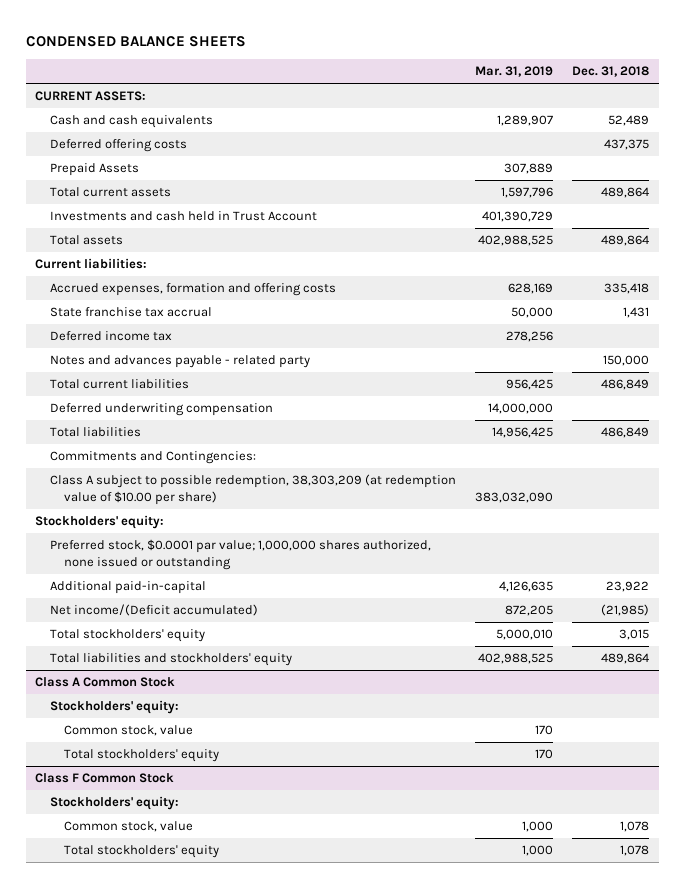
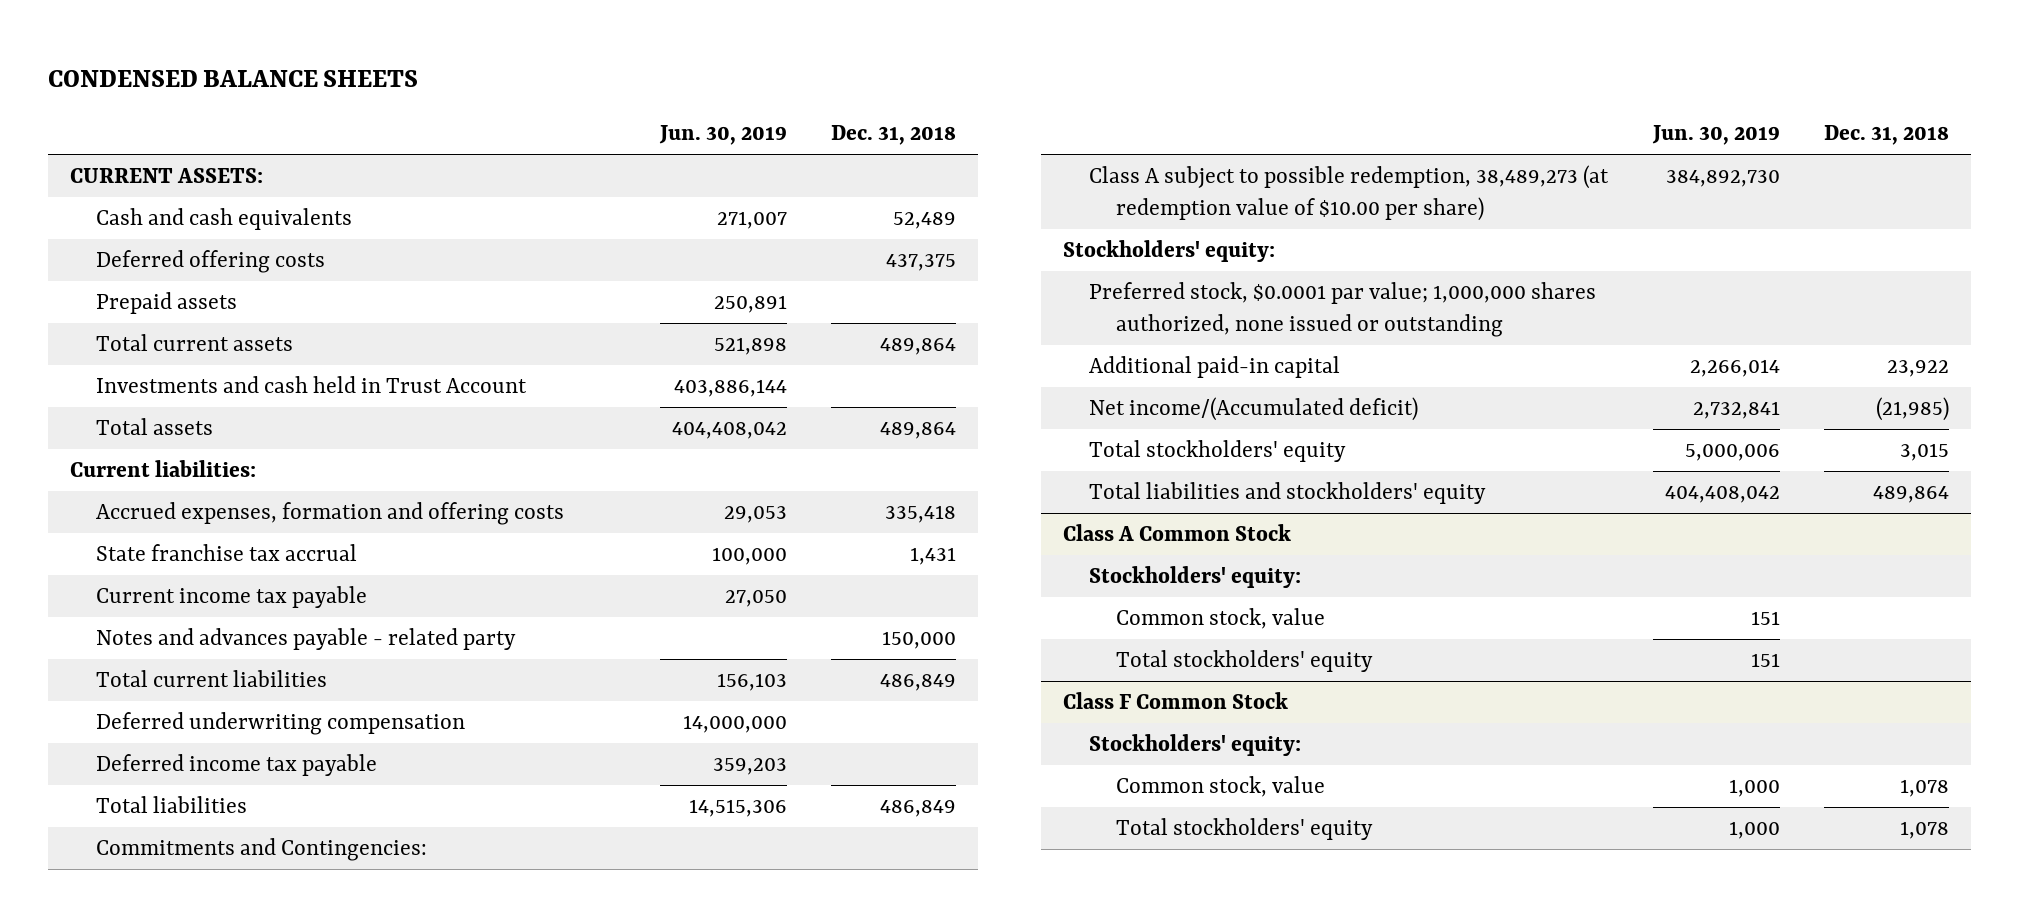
[474,65,553,77] Mar. 31, 2019 -> none
none -> [658,124,787,145] Jun. 30, 2019
[49,163,139,177] Prepaid Assets -> [96,292,238,315] Prepaid assets
[49,331,172,342] Deferred income tax -> none
none -> [96,586,368,609] Current income tax payable
none -> [96,754,378,777] Deferred income tax payable
[49,474,456,505] Class A subject to possible redemption, 38,303,209 (at redemption value of $10.00 per share) -> [1089,165,1610,222] Class A subject to possible redemption, 38,489,273 (at redemption value of $10.00 per share)
[49,581,206,595] Additional paid-in-capital -> [1089,356,1341,379] Additional paid-in capital
[49,604,258,617] Net income/(Deficit accumulated) -> [1089,397,1419,422] Net income/(Accumulated deficit)

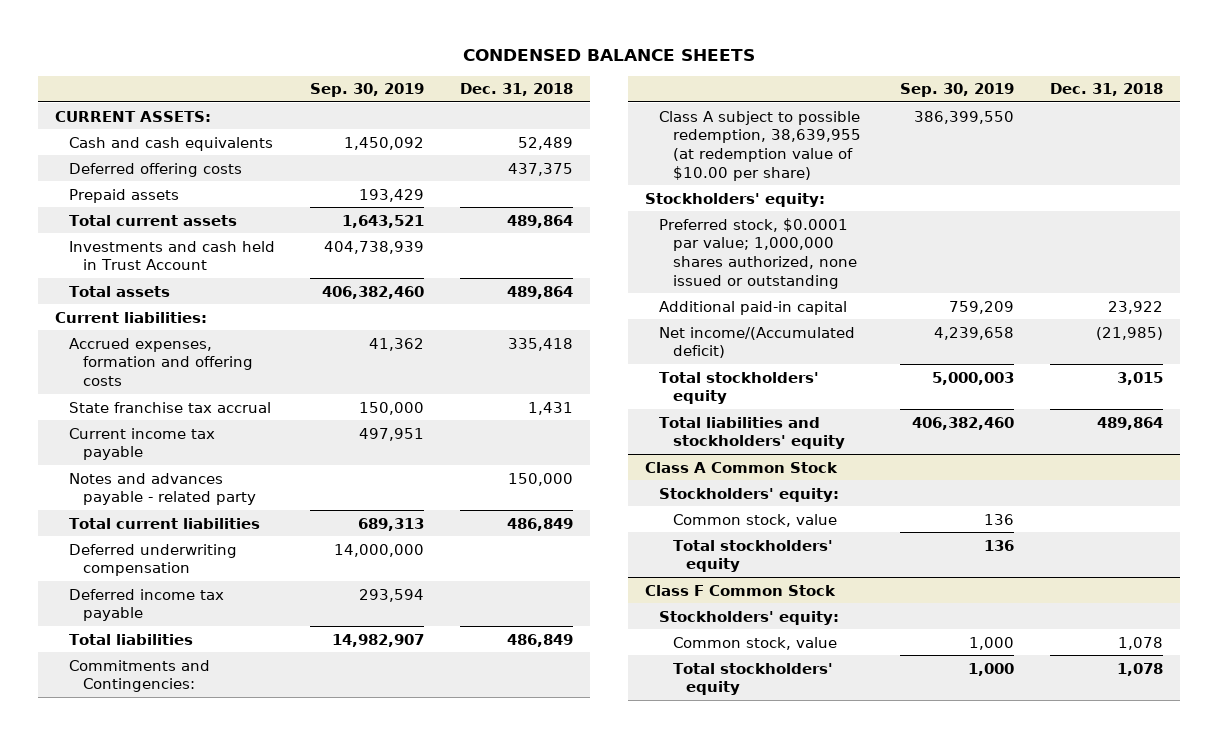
[658,124,787,145] Jun. 30, 2019 -> none
none -> [310,83,425,98] Sep. 30, 2019
[1089,165,1610,222] Class A subject to possible redemption, 38,489,273 (at redemption value of $10.00 per share) -> [658,110,861,181] Class A subject to possible redemption, 38,639,955 (at redemption value of $10.00 per share)

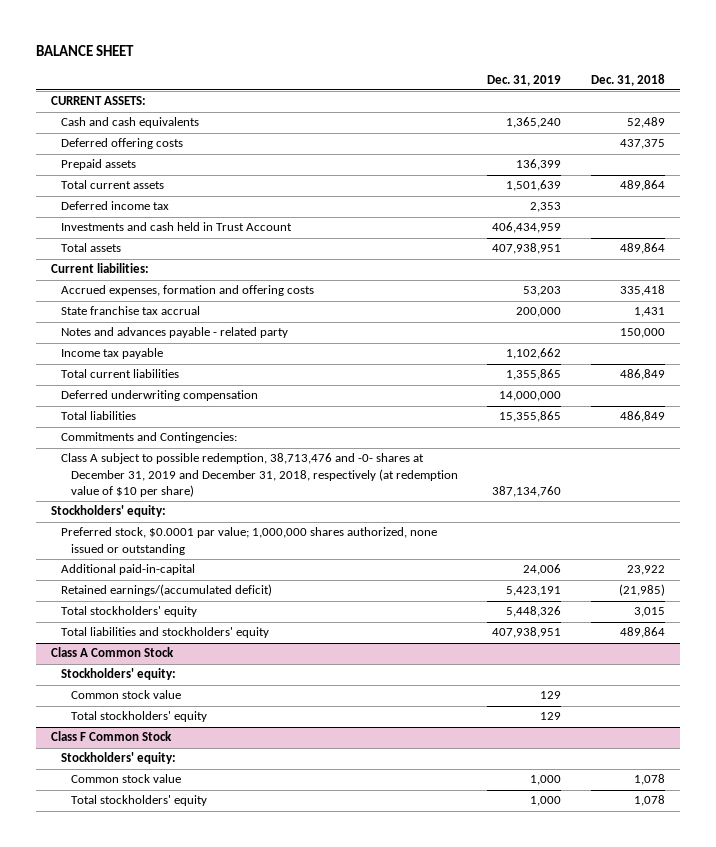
[463,48,756,61] CONDENSED BALANCE SHEETS -> [36,45,135,57] BALANCE SHEET
[310,83,425,98] Sep. 30, 2019 -> none
none -> [487,74,562,86] Dec. 31, 2019
none -> [61,201,170,211] Deferred income tax
[68,427,215,461] Current income tax payable -> none
none -> [61,348,164,360] Income tax payable
[68,588,224,622] Deferred income tax payable -> none
[658,110,861,181] Class A subject to possible redemption, 38,639,955 (at redemption value of $10.00 per share) -> [61,453,458,498] Class A subject to possible redemption, 38,713,476 and -0- shares at December 31, 2019 and December 31, 2018, respectively (at redemption value of $10 per share)
[658,300,847,315] Additional paid-in capital -> [61,564,196,576] Additional paid-in-capital
[658,326,855,359] Net income/(Accumulated deficit) -> [61,584,273,597] Retained earnings/(accumulated deficit)
[672,513,837,527] Common stock, value -> [70,690,181,700] Common stock value
[672,636,837,650] Common stock, value -> [70,774,181,784] Common stock value

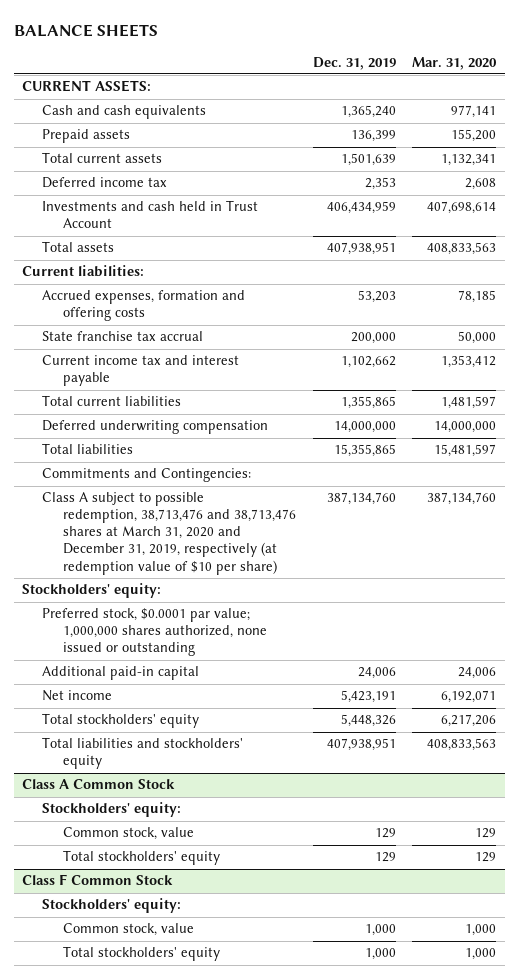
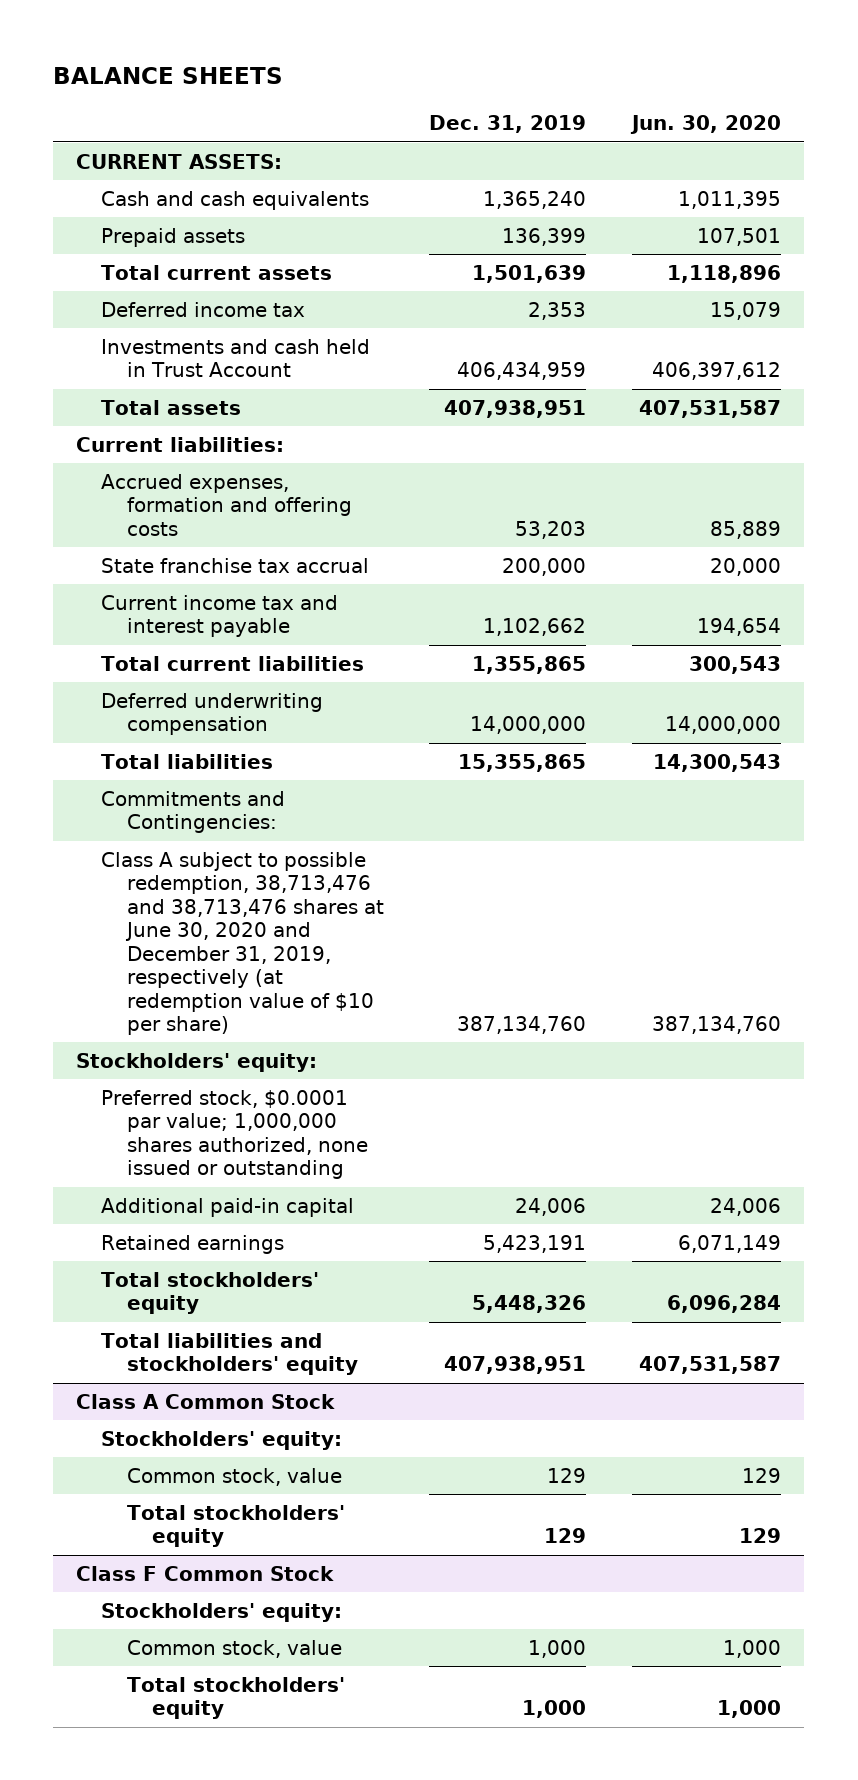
[412,56,498,70] Mar. 31, 2020 -> none
none -> [630,115,782,135] Jun. 30, 2020
[42,492,296,575] Class A subject to possible redemption, 38,713,476 and 38,713,476 shares at March 31, 2020 and December 31, 2019, respectively (at redemption value of $10 per share) -> [101,851,384,1036] Class A subject to possible redemption, 38,713,476 and 38,713,476 shares at June 30, 2020 and December 31, 2019, respectively (at redemption value of $10 per share)
[42,690,113,702] Net income -> [101,1234,285,1254] Retained earnings

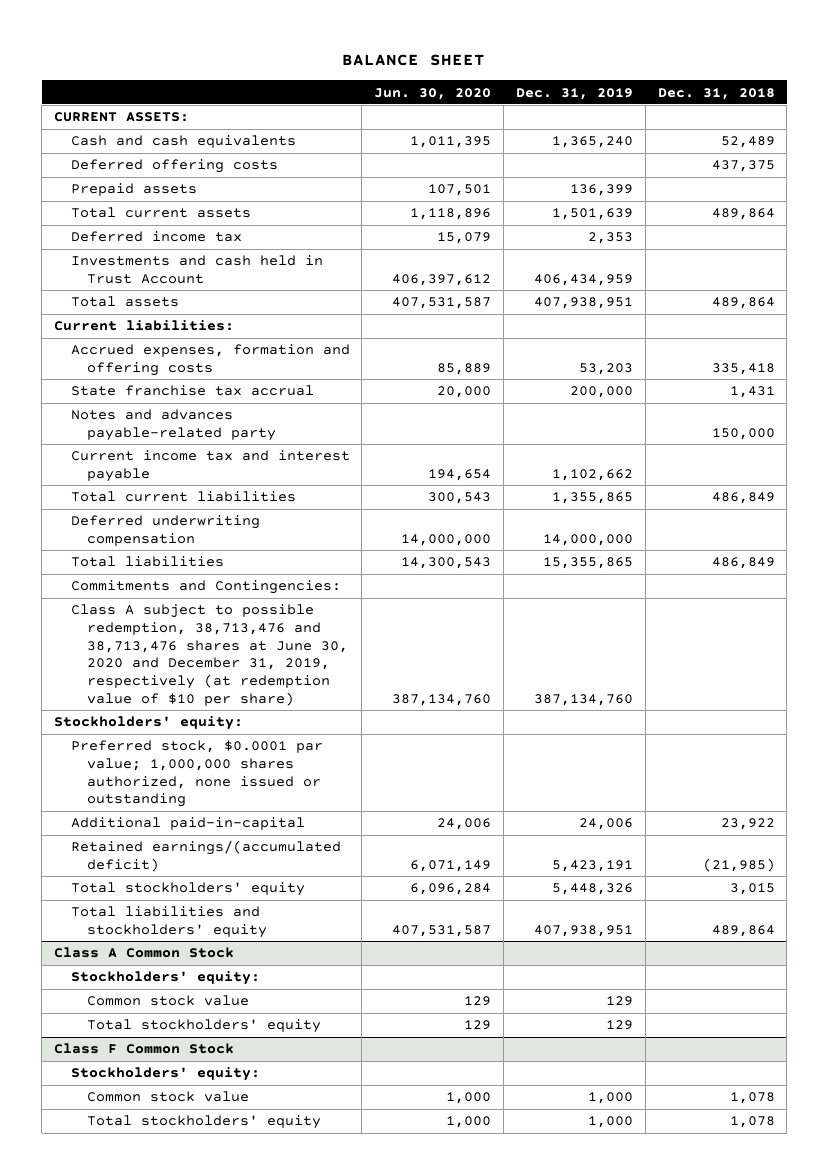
[53,67,284,85] BALANCE SHEETS -> [342,54,486,67] BALANCE SHEET
none -> [657,87,775,100] Dec. 31, 2018
none -> [70,159,278,174] Deferred offering costs
none -> [70,409,276,441] Notes and advances payable-related party
[101,1197,355,1217] Additional paid-in capital -> [70,817,305,831] Additional paid-in-capital
[101,1234,285,1254] Retained earnings -> [70,840,341,872] Retained earnings/(accumulated deficit)
[126,1467,342,1486] Common stock, value -> [86,995,249,1007] Common stock value
[126,1639,342,1658] Common stock, value -> [86,1091,249,1103] Common stock value

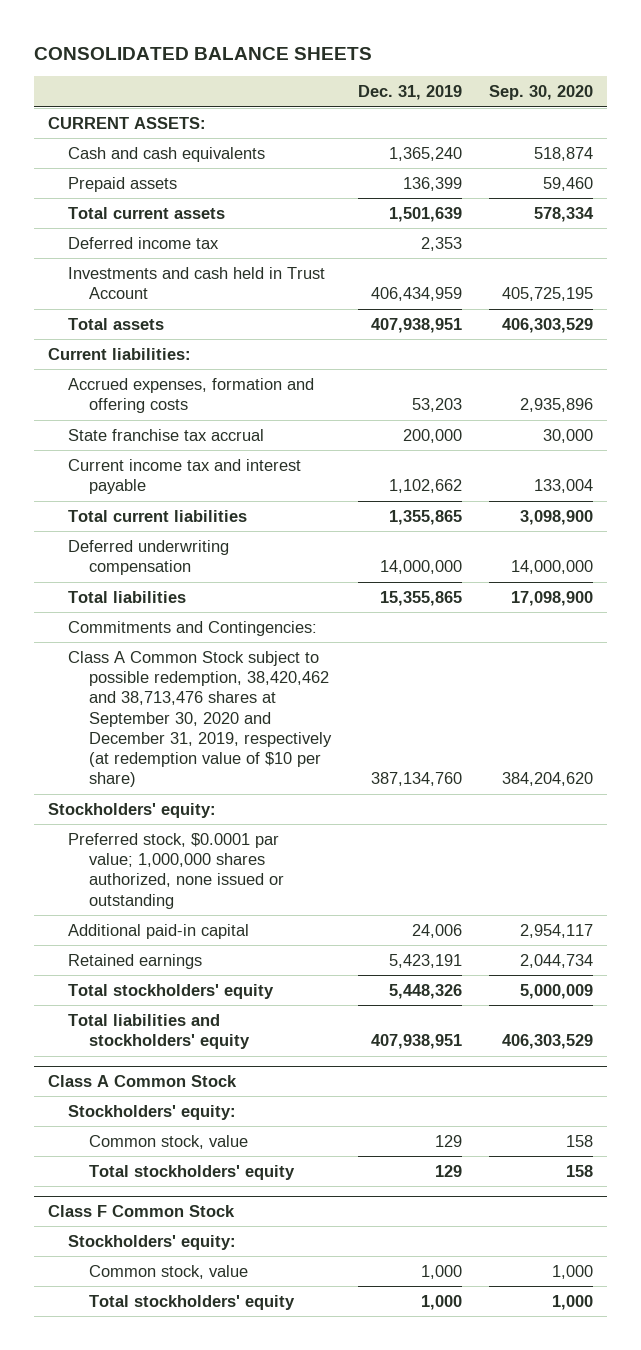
[342,54,486,67] BALANCE SHEET -> [34,46,373,60] CONSOLIDATED BALANCE SHEETS
[374,87,492,100] Jun. 30, 2020 -> none
[657,87,775,100] Dec. 31, 2018 -> none
none -> [489,85,594,101] Sep. 30, 2020
[70,159,278,174] Deferred offering costs -> none
[70,409,276,441] Notes and advances payable-related party -> none
[70,604,348,706] Class A subject to possible redemption, 38,713,476 and 38,713,476 shares at June 30, 2020 and December 31, 2019, respectively (at redemption value of $10 per share) -> [68,650,333,788] Class A Common Stock subject to possible redemption, 38,420,462 and 38,713,476 shares at September 30, 2020 and December 31, 2019, respectively (at redemption value of $10 per share)
[70,817,305,831] Additional paid-in-capital -> [68,923,250,939] Additional paid-in capital
[70,840,341,872] Retained earnings/(accumulated deficit) -> [68,953,203,969] Retained earnings
[86,995,249,1007] Common stock value -> [89,1134,249,1149] Common stock, value
[86,1091,249,1103] Common stock value -> [89,1264,249,1279] Common stock, value

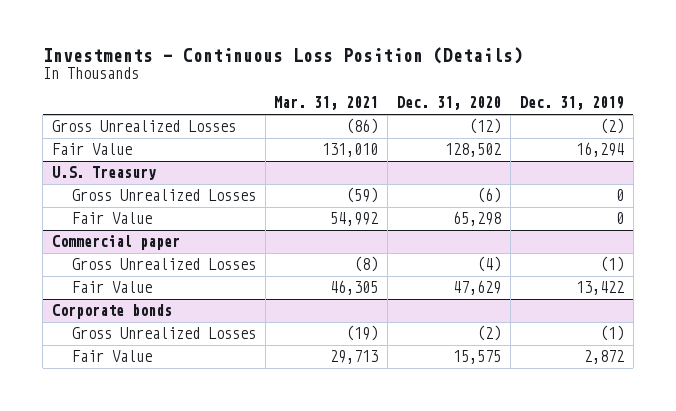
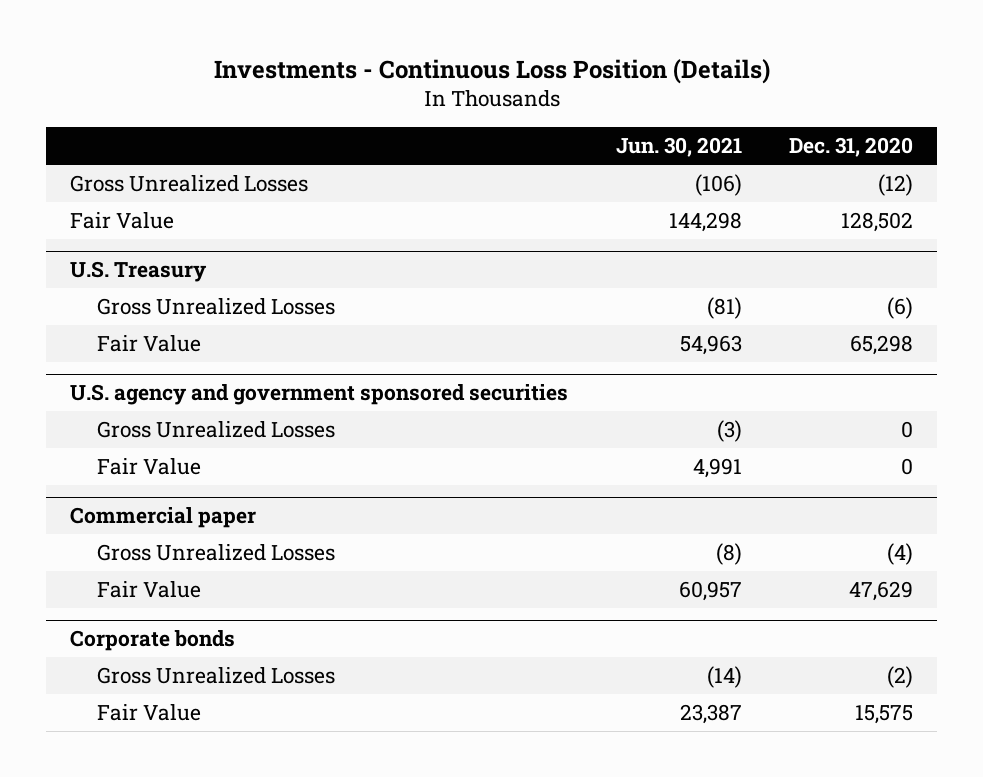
[274,96,379,111] Mar. 31, 2021 -> none
[519,96,624,111] Dec. 31, 2019 -> none
none -> [615,137,742,158] Jun. 30, 2021
none -> [69,384,568,406] U.S. agency and government sponsored securities
none -> [96,420,335,438] Gross Unrealized Losses
none -> [96,457,201,475] Fair Value

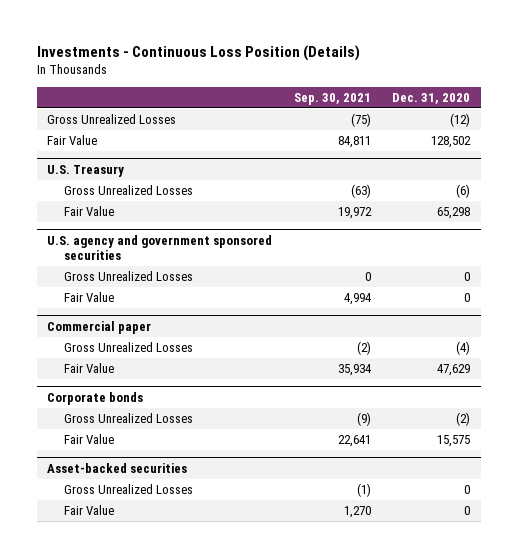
[615,137,742,158] Jun. 30, 2021 -> none
none -> [293,92,371,105] Sep. 30, 2021
none -> [47,462,188,473] Asset-backed securities
none -> [64,484,194,495] Gross Unrealized Losses
none -> [64,505,115,516] Fair Value

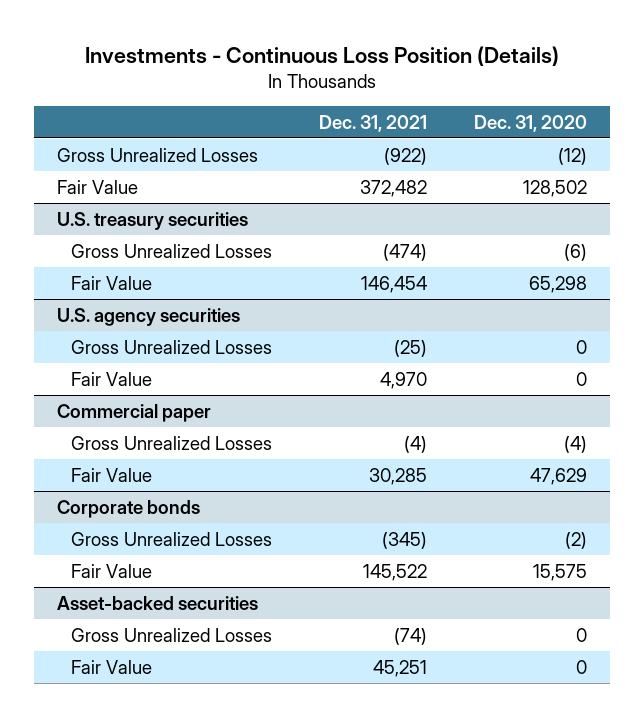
[293,92,371,105] Sep. 30, 2021 -> none
none -> [319,114,428,132] Dec. 31, 2021
[47,164,125,177] U.S. Treasury -> [56,211,248,230] U.S. treasury securities
[47,234,273,260] U.S. agency and government sponsored securities -> [56,307,240,326] U.S. agency securities

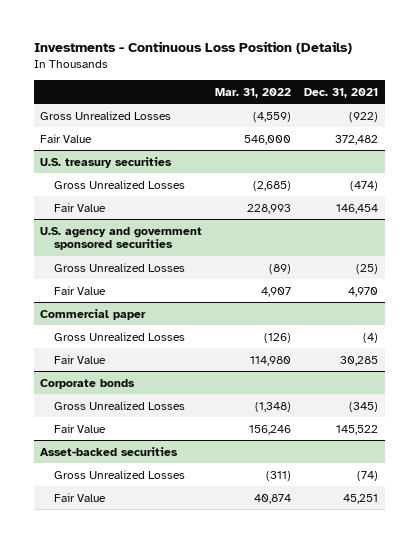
[473,114,587,132] Dec. 31, 2020 -> none
none -> [215,87,292,98] Mar. 31, 2022
[56,307,240,326] U.S. agency securities -> [40,226,203,251] U.S. agency and government sponsored securities

